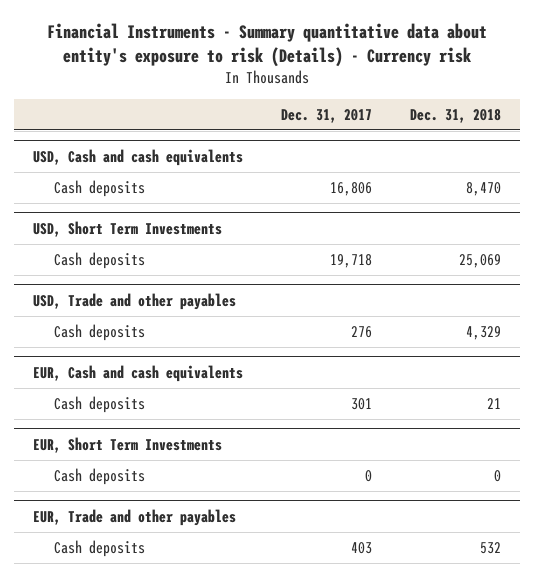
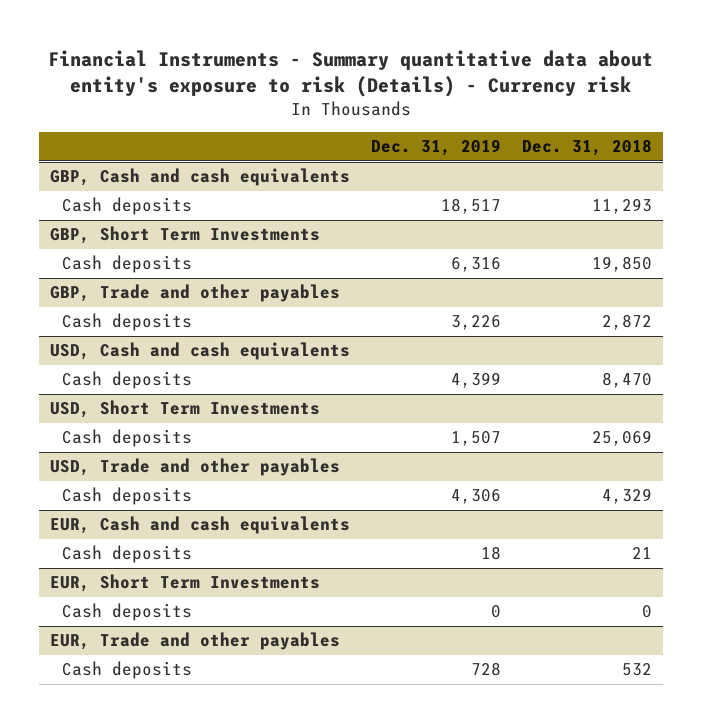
[280,108,372,123] Dec. 31, 2017 -> none
none -> [370,139,501,157] Dec. 31, 2019
none -> [49,168,350,187] GBP, Cash and cash equivalents
none -> [61,197,192,216] Cash deposits
none -> [49,226,320,245] GBP, Short Term Investments
none -> [61,255,192,274] Cash deposits
none -> [49,284,340,303] GBP, Trade and other payables
none -> [61,313,192,332] Cash deposits

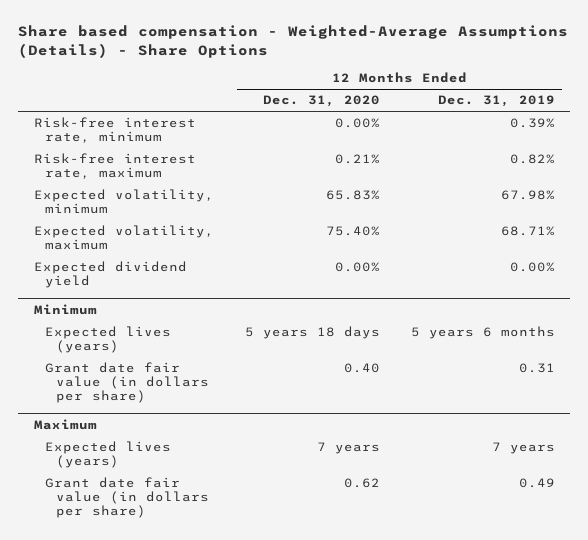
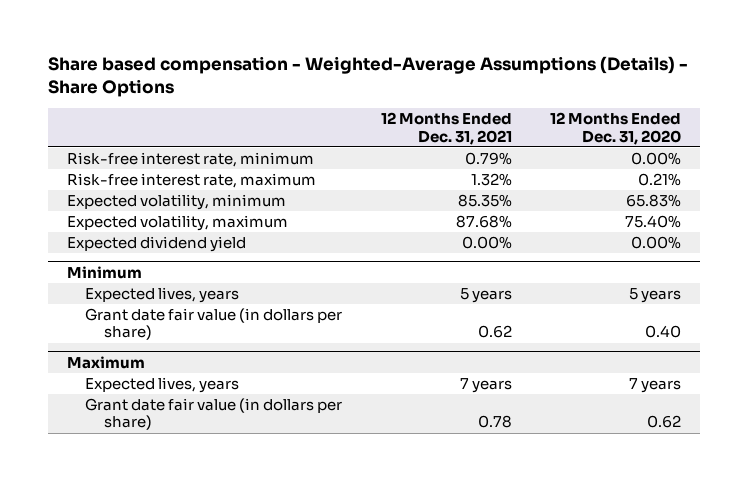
[437,95,555,108] Dec. 31, 2019 -> none
none -> [380,112,512,145] 12 Months Ended Dec. 31, 2021
[44,326,171,354] Expected lives (years) -> [85,287,240,304] Expected lives, years
[244,326,380,340] 5 years 18 days -> [628,288,681,304] 5 years
[44,441,171,469] Expected lives (years) -> [85,377,240,394] Expected lives, years

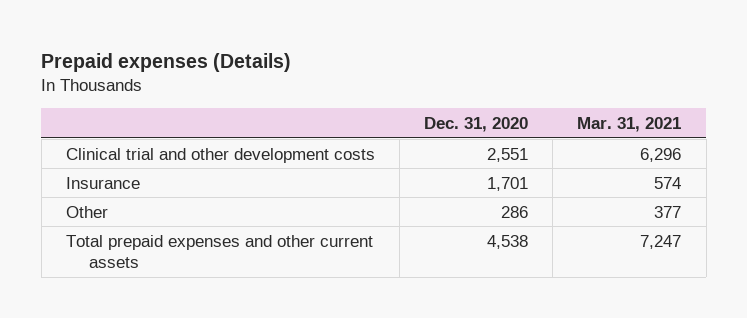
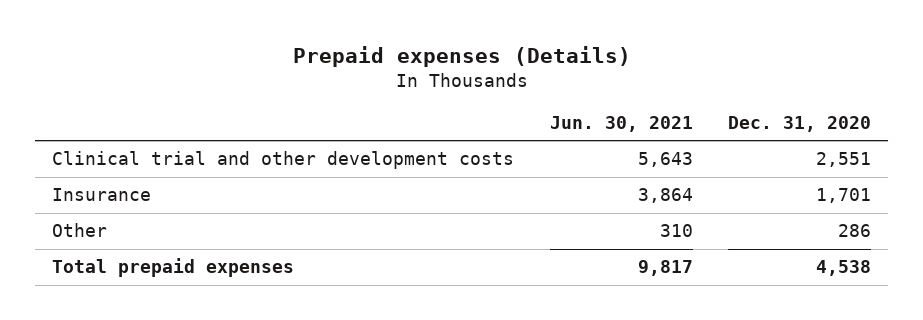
[577,116,682,132] Mar. 31, 2021 -> none
none -> [549,116,693,133] Jun. 30, 2021
[65,234,373,269] Total prepaid expenses and other current assets -> [52,258,295,278] Total prepaid expenses

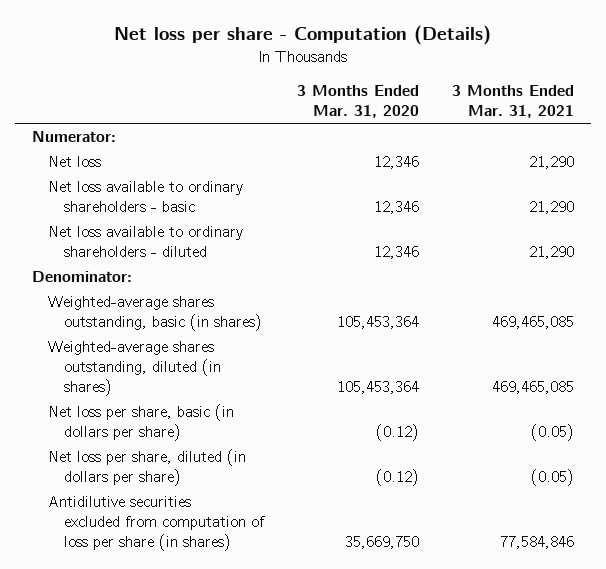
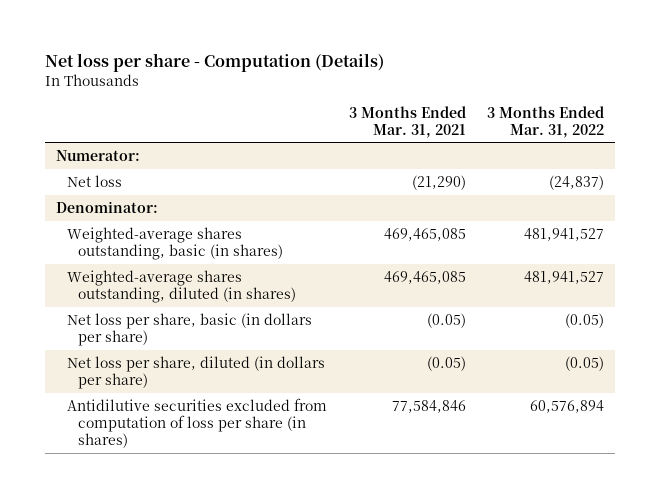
[297,85,420,119] 3 Months Ended Mar. 31, 2020 -> none
none -> [487,105,605,138] 3 Months Ended Mar. 31, 2022
[47,181,243,213] Net loss available to ordinary shareholders - basic -> none
[47,226,243,258] Net loss available to ordinary shareholders - diluted -> none
[529,156,575,170] 21,290 -> [411,175,466,191] (21,290)

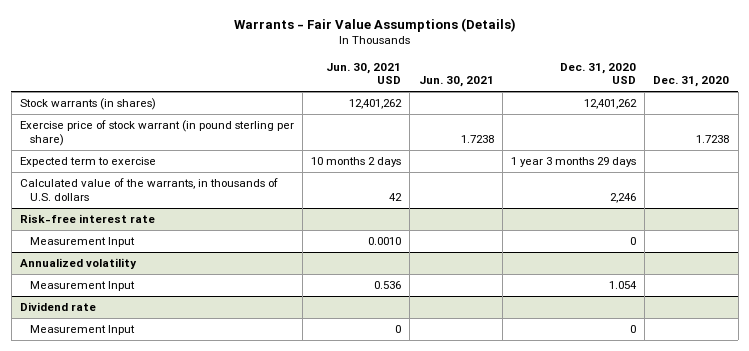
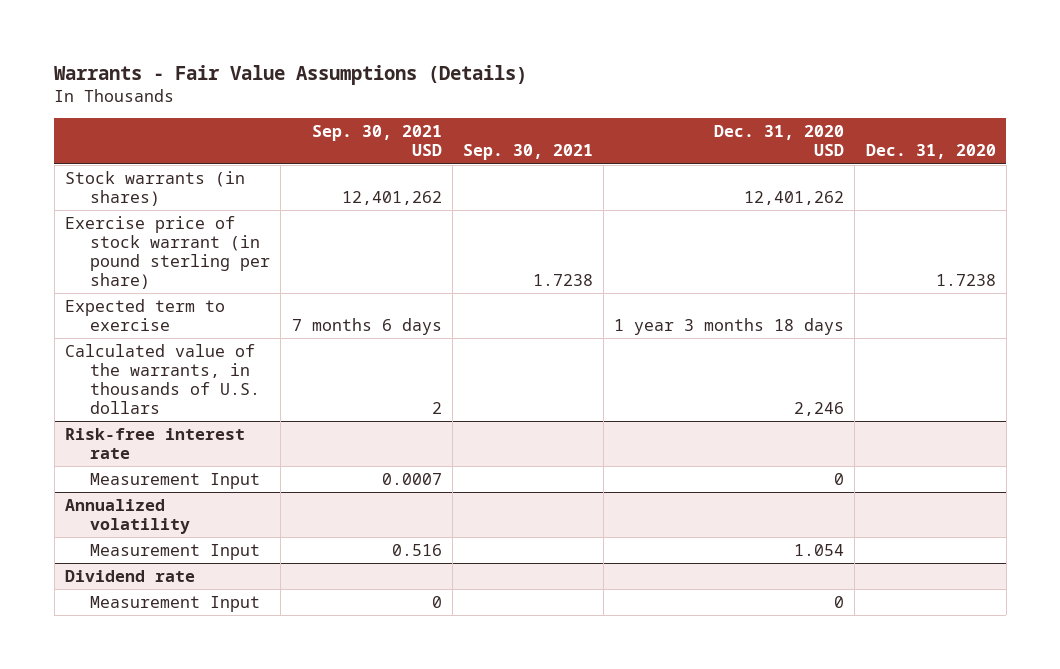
[326,62,402,85] Jun. 30, 2021 USD -> none
[418,76,494,88] Jun. 30, 2021 -> none
none -> [311,125,442,157] Sep. 30, 2021 USD
none -> [462,144,593,161] Sep. 30, 2021
[511,157,637,168] 1 year 3 months 29 days -> [614,318,845,336] 1 year 3 months 18 days

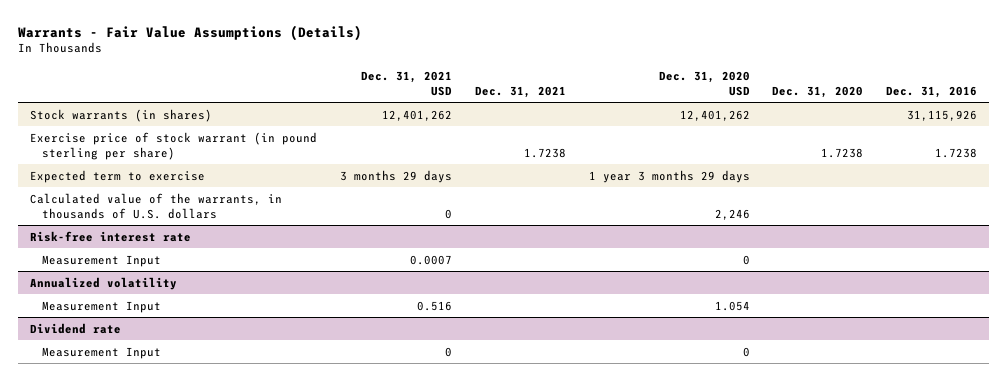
[311,125,442,157] Sep. 30, 2021 USD -> none
[462,144,593,161] Sep. 30, 2021 -> none
none -> [360,70,452,96] Dec. 31, 2021 USD
none -> [474,85,566,98] Dec. 31, 2021
none -> [886,85,978,98] Dec. 31, 2016
[614,318,845,336] 1 year 3 months 18 days -> [588,169,750,183] 1 year 3 months 29 days

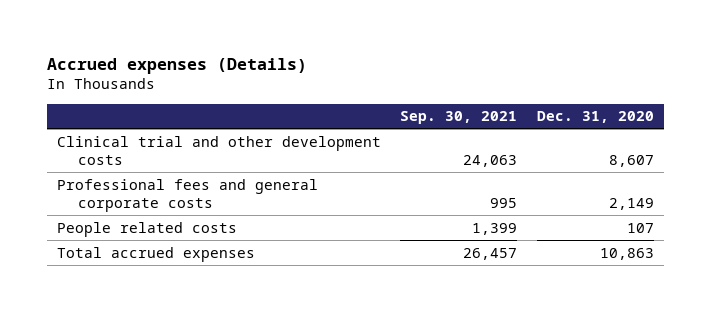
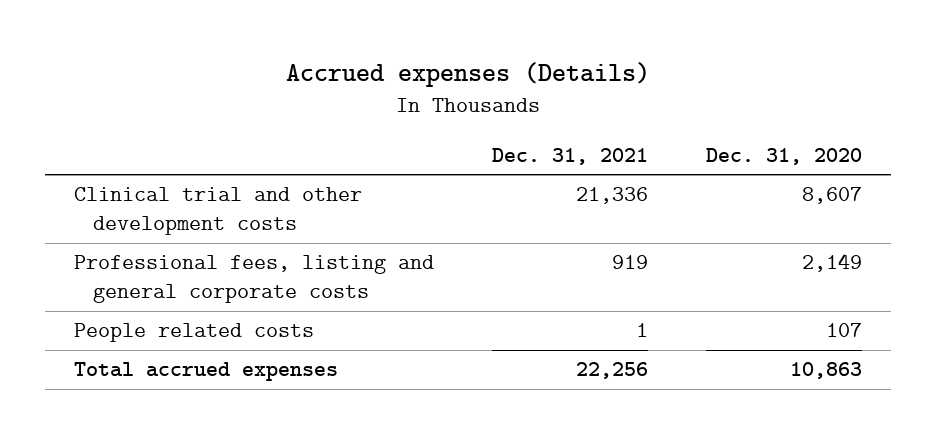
[400,111,518,125] Sep. 30, 2021 -> none
none -> [492,147,649,165] Dec. 31, 2021
[56,178,318,212] Professional fees and general corporate costs -> [74,255,435,304] Professional fees, listing and general corporate costs

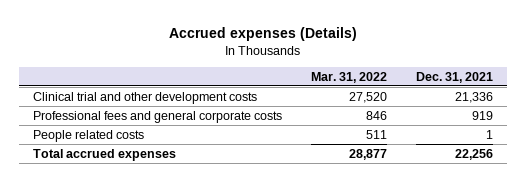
[706,147,863,165] Dec. 31, 2020 -> none
none -> [310,71,387,83] Mar. 31, 2022
[74,255,435,304] Professional fees, listing and general corporate costs -> [33,110,283,123] Professional fees and general corporate costs

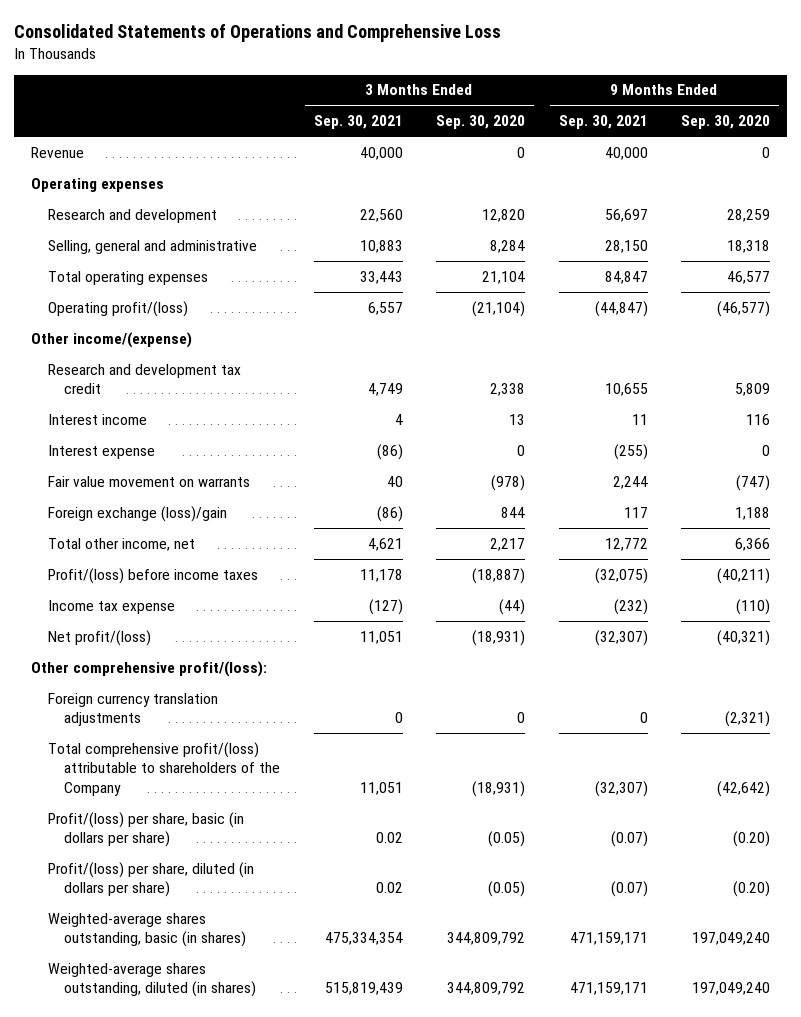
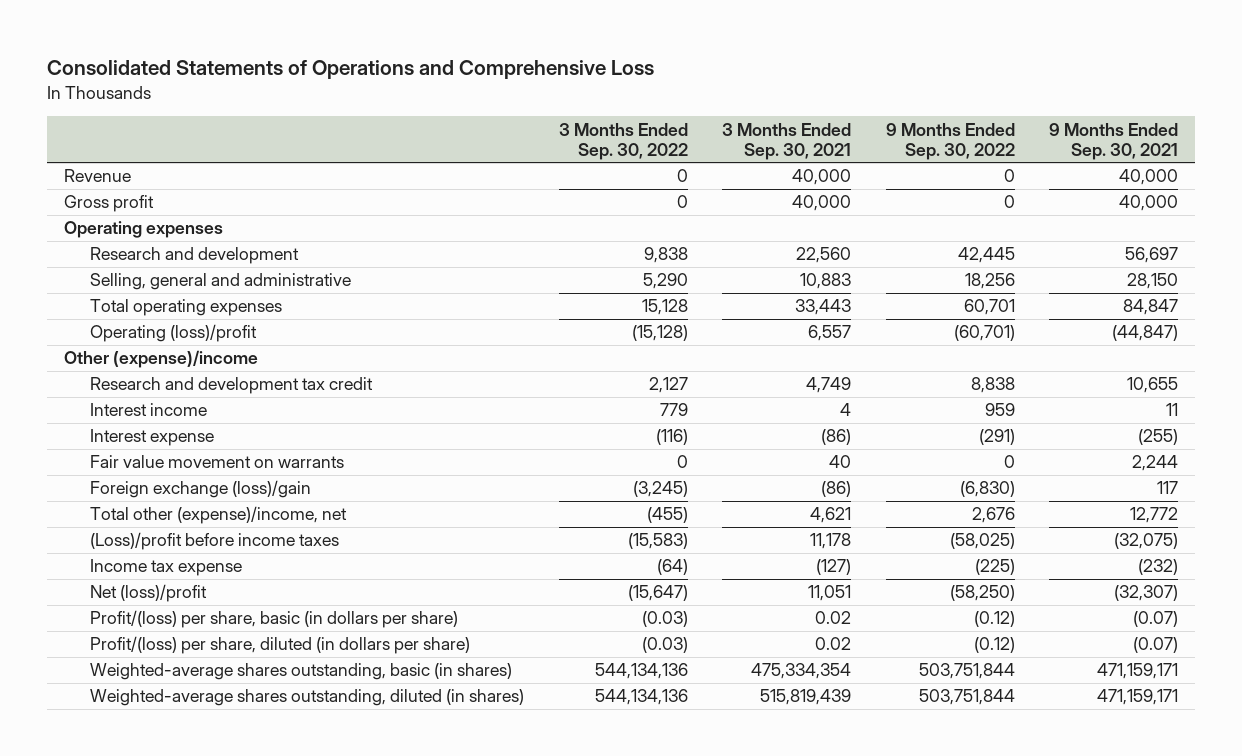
[436,115,526,130] Sep. 30, 2020 -> none
[681,115,771,130] Sep. 30, 2020 -> none
none -> [558,122,688,161] 3 Months Ended Sep. 30, 2022
none -> [885,122,1015,161] 9 Months Ended Sep. 30, 2022
none -> [64,195,155,213] Gross profit
[47,300,188,317] Operating profit/(loss) -> [90,324,258,343] Operating (loss)/profit
[30,331,192,348] Other income/(expense) -> [64,350,259,369] Other (expense)/income
[47,537,195,551] Total other income, net -> [90,506,348,525] Total other (expense)/income, net
[47,567,258,584] Profit/(loss) before income taxes -> [90,532,340,551] (Loss)/profit before income taxes
[30,660,267,677] Other comprehensive profit/(loss): -> none
[47,692,218,727] Foreign currency translation adjustments -> none
[47,741,281,796] Total comprehensive profit/(loss) attributable to shareholders of the Company -> none
[47,629,151,646] Net profit/(loss) -> [90,584,208,603] Net (loss)/profit

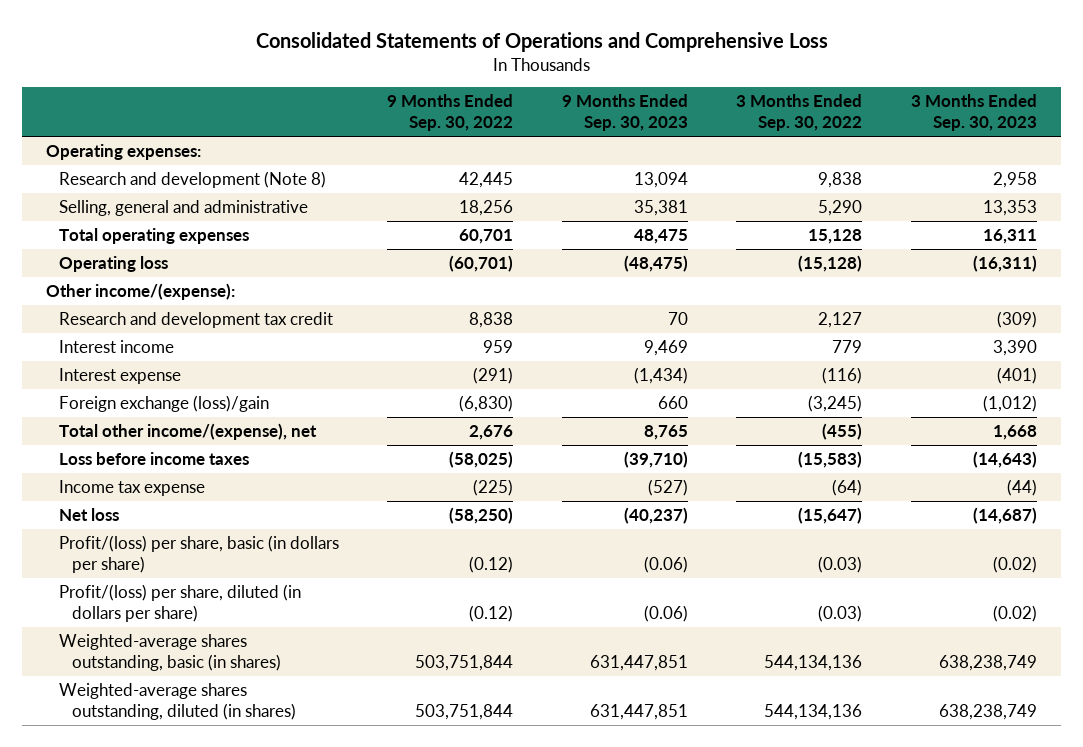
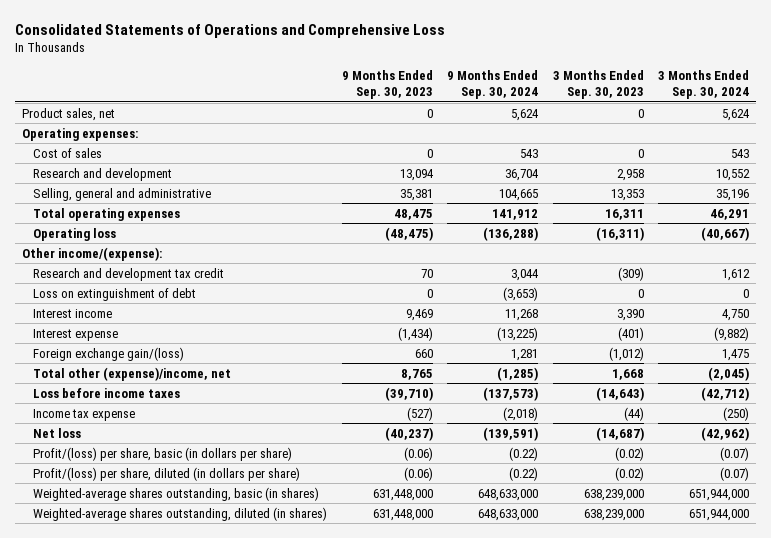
[387,94,514,132] 9 Months Ended Sep. 30, 2022 -> none
[736,94,863,132] 3 Months Ended Sep. 30, 2022 -> none
none -> [447,69,539,99] 9 Months Ended Sep. 30, 2024
none -> [658,69,750,99] 3 Months Ended Sep. 30, 2024
none -> [21,107,115,121] Product sales, net
none -> [33,147,103,158] Cost of sales
[58,171,326,189] Research and development (Note 8) -> [33,167,173,181] Research and development
none -> [33,287,197,301] Loss on extinguishment of debt
[58,395,269,413] Foreign exchange (loss)/gain -> [33,346,185,361] Foreign exchange gain/(loss)
[58,423,317,441] Total other income/(expense), net -> [33,366,232,381] Total other (expense)/income, net
[589,655,688,672] 631,447,851 -> [372,488,433,501] 631,448,000
[938,655,1037,672] 638,238,749 -> [583,488,644,501] 638,239,000
[589,704,688,721] 631,447,851 -> [372,508,433,521] 631,448,000
[938,704,1037,721] 638,238,749 -> [583,508,644,521] 638,239,000

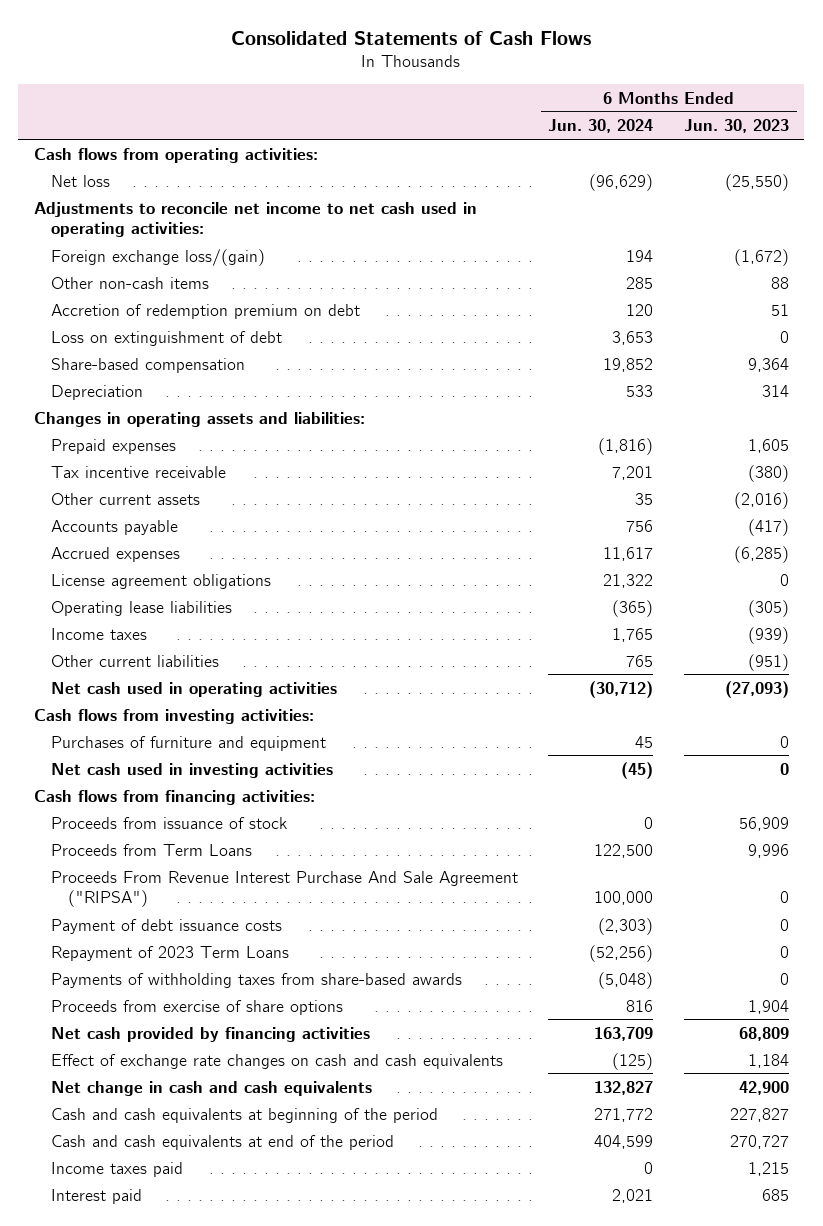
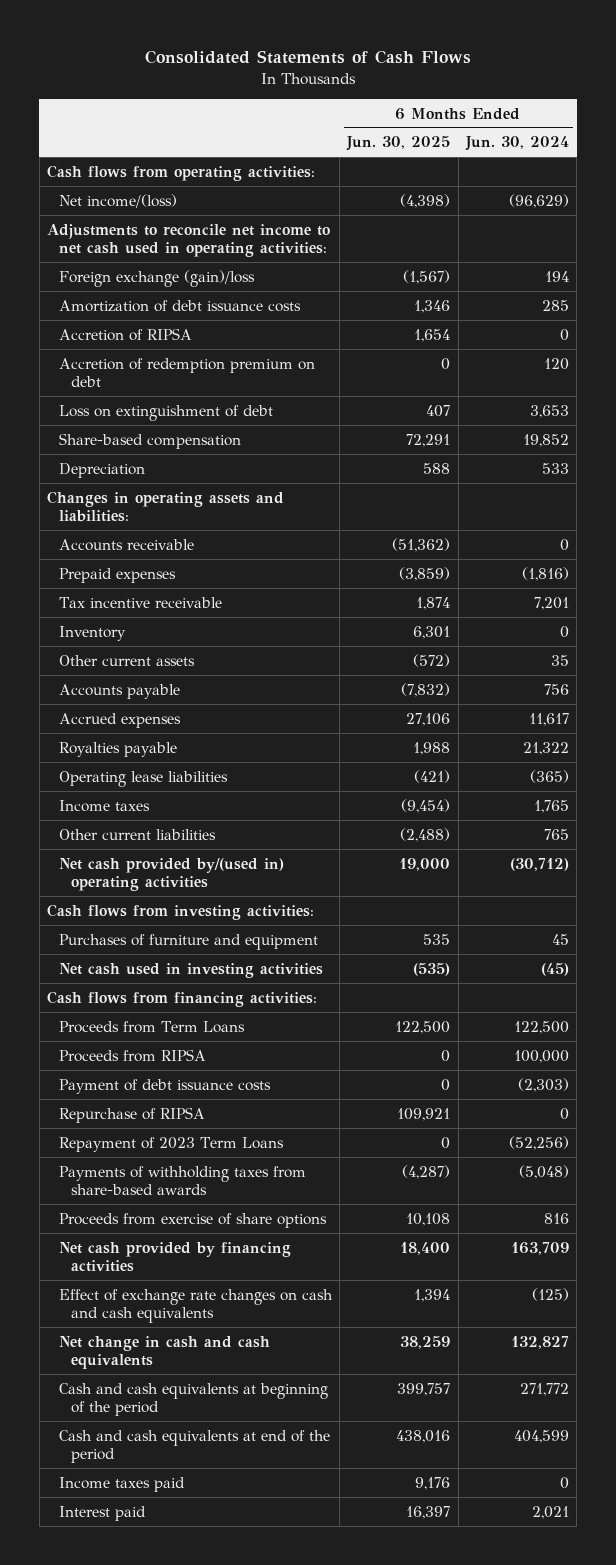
[684,119,790,134] Jun. 30, 2023 -> none
none -> [346,136,451,152] Jun. 30, 2025
[50,174,110,187] Net loss -> [58,193,177,208] Net income/(loss)
[50,248,265,266] Foreign exchange loss/(gain) -> [58,269,255,287] Foreign exchange (gain)/loss
[50,276,209,289] Other non-cash items -> [58,299,301,312] Amortization of debt issuance costs
none -> [58,327,192,341] Accretion of RIPSA
none -> [58,538,194,551] Accounts receivable
none -> [58,625,126,641] Inventory
[50,573,271,589] License agreement obligations -> [58,741,177,757] Royalties payable
[50,681,337,697] Net cash used in operating activities -> [58,857,284,892] Net cash provided by/(used in) operating activities
[50,816,287,829] Proceeds from issuance of stock -> none
[50,870,518,908] Proceeds From Revenue Interest Purchase And Sale Agreement ("RIPSA") -> [58,1048,206,1062] Proceeds from RIPSA
none -> [58,1106,205,1123] Repurchase of RIPSA

